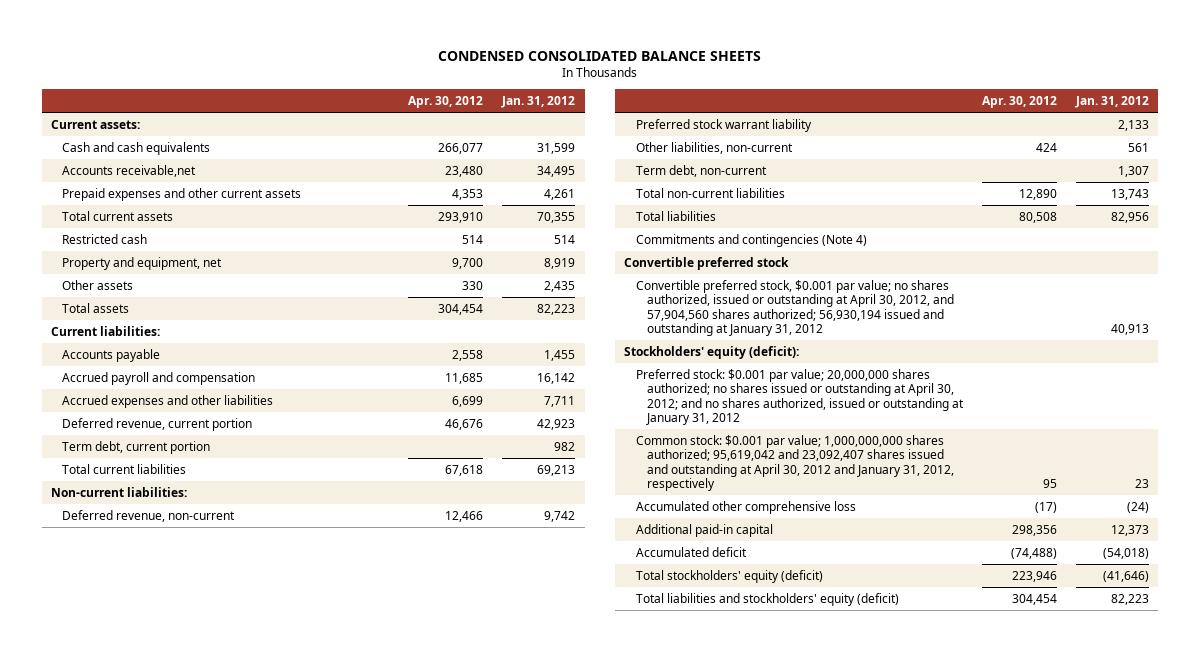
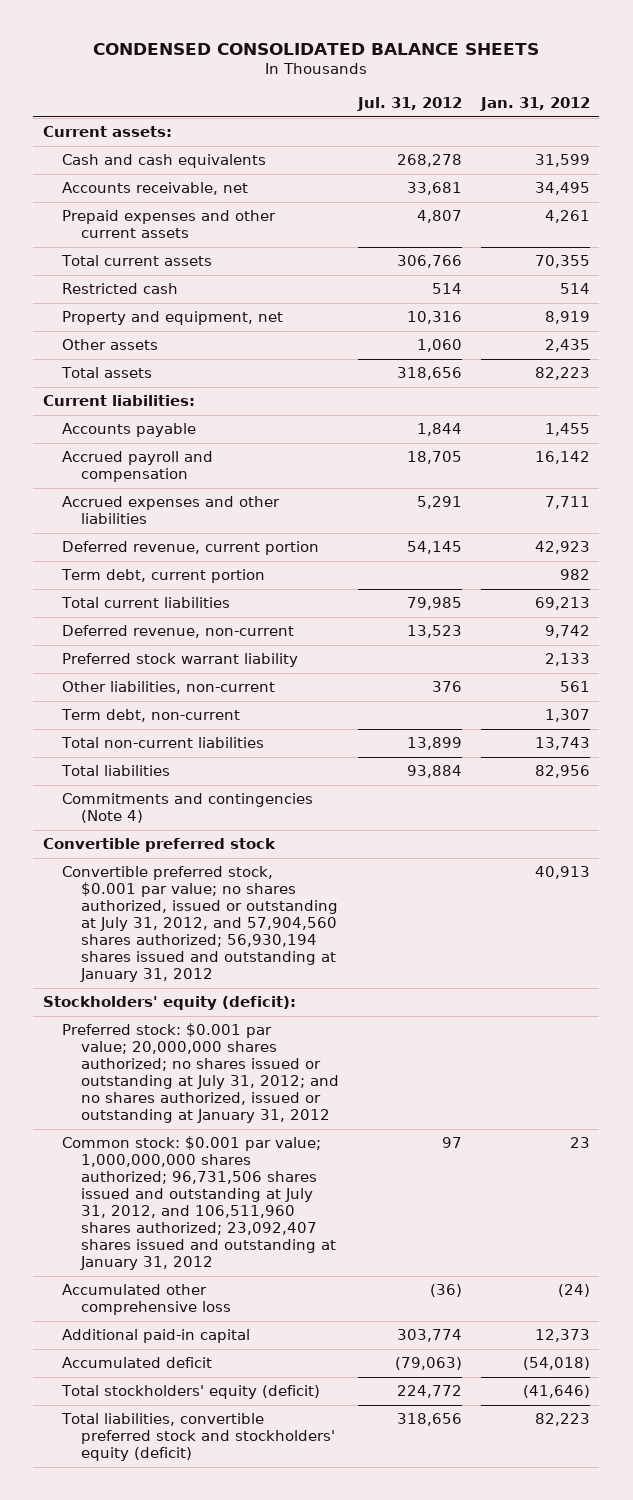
[408,96,484,109] Apr. 30, 2012 -> none
none -> [357,96,463,111] Jul. 31, 2012
[62,164,197,177] Accounts receivable,net -> [61,182,248,196] Accounts receivable, net
[50,486,187,497] Non-current liabilities: -> none
[635,279,955,337] Convertible preferred stock, $0.001 par value; no shares authorized, issued or outstanding at April 30, 2012, and 57,904,560 shares authorized; 56,930,194 issued and outstanding at January 31, 2012 -> [61,866,339,983] Convertible preferred stock, $0.001 par value; no shares authorized, issued or outstanding at July 31, 2012, and 57,904,560 shares authorized; 56,930,194 shares issued and outstanding at January 31, 2012
[635,368,965,426] Preferred stock: $0.001 par value; 20,000,000 shares authorized; no shares issued or outstanding at April 30, 2012; and no shares authorized, issued or outstanding at January 31, 2012 -> [61,1023,340,1124] Preferred stock: $0.001 par value; 20,000,000 shares authorized; no shares issued or outstanding at July 31, 2012; and no shares authorized, issued or outstanding at January 31, 2012
[635,434,955,492] Common stock: $0.001 par value; 1,000,000,000 shares authorized; 95,619,042 and 23,092,407 shares issued and outstanding at April 30, 2012 and January 31, 2012, respectively -> [61,1136,337,1271] Common stock: $0.001 par value; 1,000,000,000 shares authorized; 96,731,506 shares issued and outstanding at July 31, 2012, and 106,511,960 shares authorized; 23,092,407 shares issued and outstanding at January 31, 2012
[635,592,899,606] Total liabilities and stockholders' equity (deficit) -> [60,1413,336,1462] Total liabilities, convertible preferred stock and stockholders' equity (deficit)

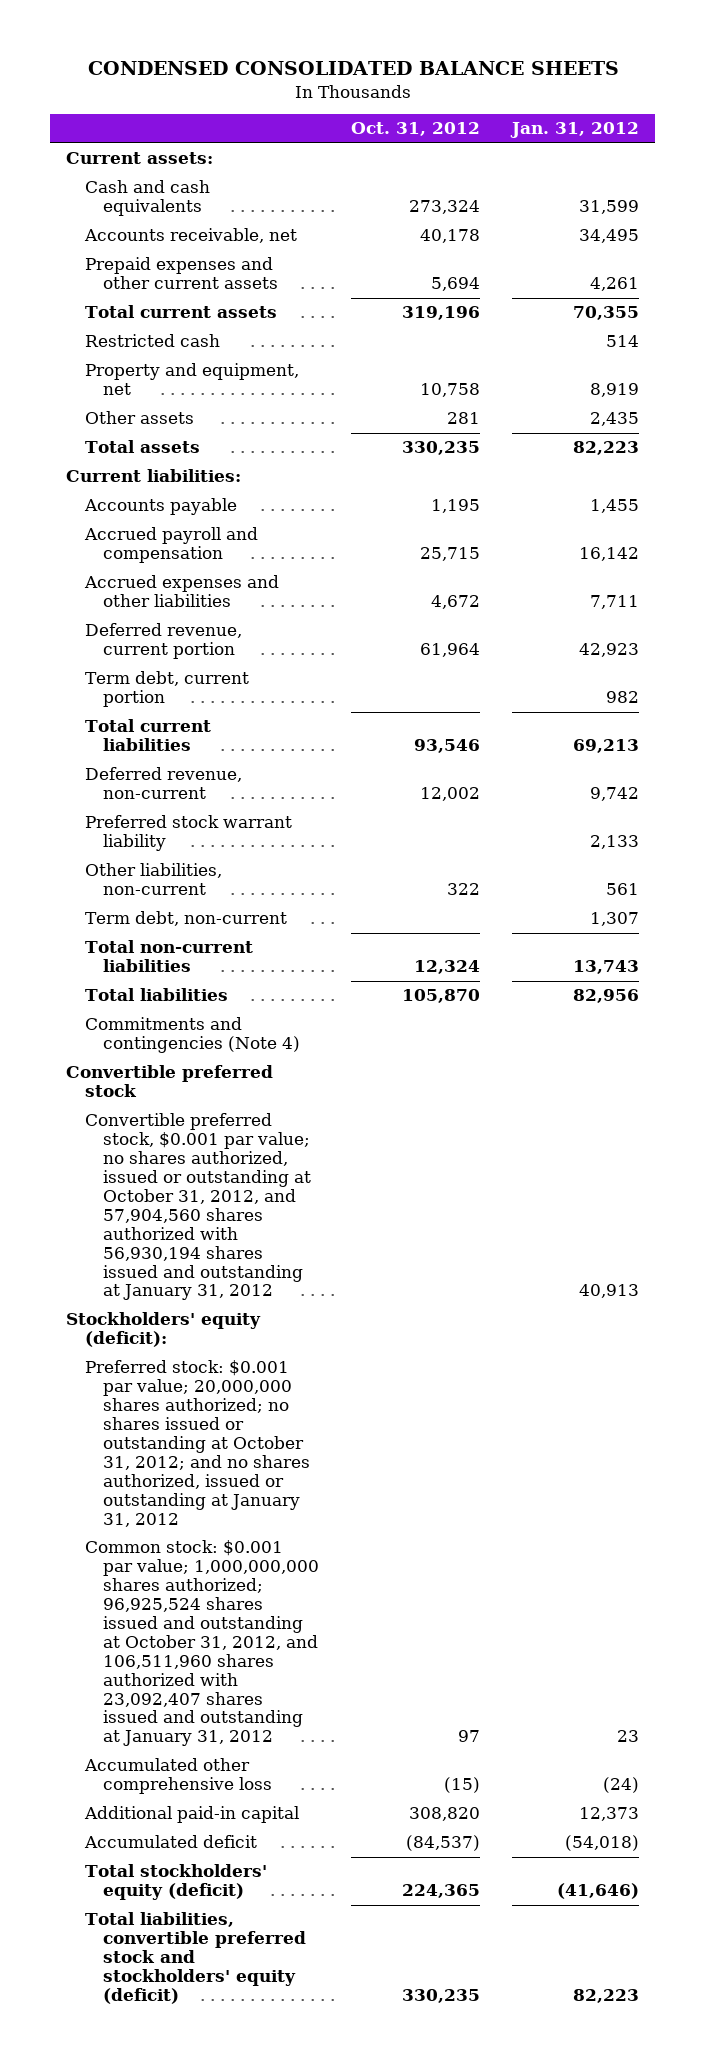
[357,96,463,111] Jul. 31, 2012 -> none
none -> [351,122,481,137] Oct. 31, 2012
[61,866,339,983] Convertible preferred stock, $0.001 par value; no shares authorized, issued or outstanding at July 31, 2012, and 57,904,560 shares authorized; 56,930,194 shares issued and outstanding at January 31, 2012 -> [84,1113,312,1301] Convertible preferred stock, $0.001 par value; no shares authorized, issued or outstanding at October 31, 2012, and 57,904,560 shares authorized with 56,930,194 shares issued and outstanding at January 31, 2012
[61,1023,340,1124] Preferred stock: $0.001 par value; 20,000,000 shares authorized; no shares issued or outstanding at July 31, 2012; and no shares authorized, issued or outstanding at January 31, 2012 -> [84,1360,311,1527] Preferred stock: $0.001 par value; 20,000,000 shares authorized; no shares issued or outstanding at October 31, 2012; and no shares authorized, issued or outstanding at January 31, 2012
[61,1136,337,1271] Common stock: $0.001 par value; 1,000,000,000 shares authorized; 96,731,506 shares issued and outstanding at July 31, 2012, and 106,511,960 shares authorized; 23,092,407 shares issued and outstanding at January 31, 2012 -> [84,1540,320,1747] Common stock: $0.001 par value; 1,000,000,000 shares authorized; 96,925,524 shares issued and outstanding at October 31, 2012, and 106,511,960 shares authorized with 23,092,407 shares issued and outstanding at January 31, 2012

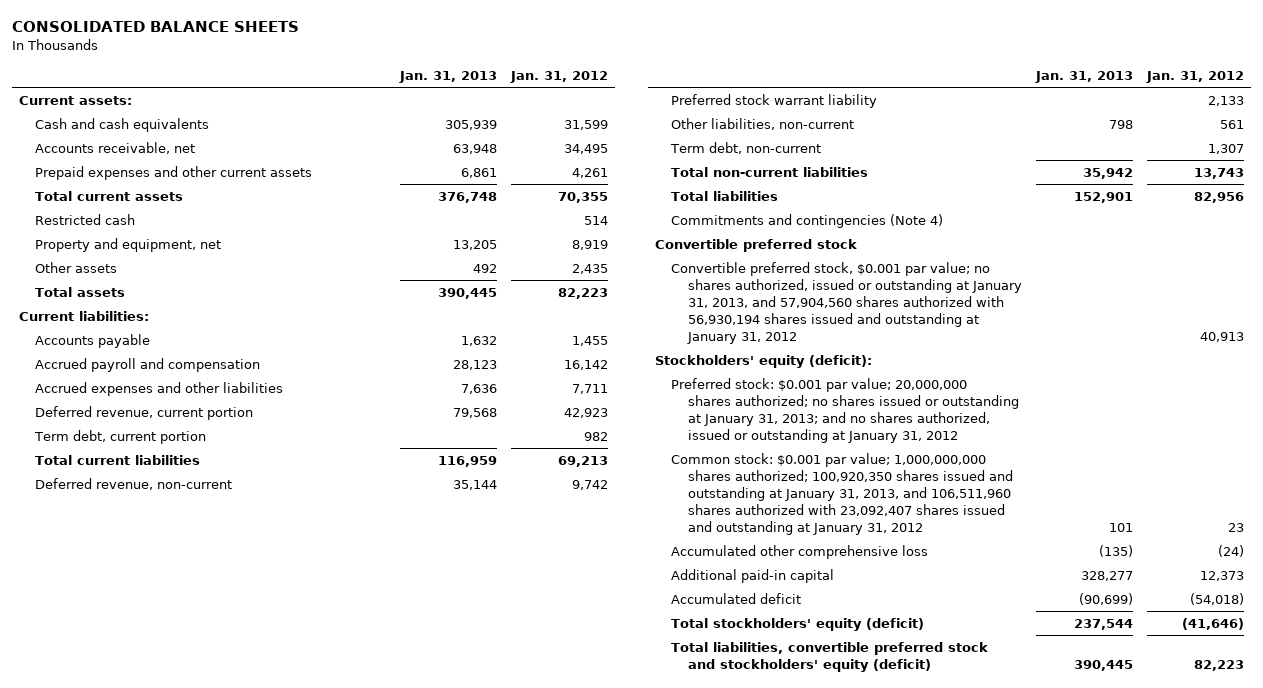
[87,61,619,76] CONDENSED CONSOLIDATED BALANCE SHEETS -> [11,21,299,33] CONSOLIDATED BALANCE SHEETS
[351,122,481,137] Oct. 31, 2012 -> none
none -> [398,70,497,83] Jan. 31, 2013
[84,1113,312,1301] Convertible preferred stock, $0.001 par value; no shares authorized, issued or outstanding at October 31, 2012, and 57,904,560 shares authorized with 56,930,194 shares issued and outstanding at January 31, 2012 -> [671,261,1022,344] Convertible preferred stock, $0.001 par value; no shares authorized, issued or outstanding at January 31, 2013, and 57,904,560 shares authorized with 56,930,194 shares issued and outstanding at January 31, 2012
[84,1360,311,1527] Preferred stock: $0.001 par value; 20,000,000 shares authorized; no shares issued or outstanding at October 31, 2012; and no shares authorized, issued or outstanding at January 31, 2012 -> [671,377,1019,443] Preferred stock: $0.001 par value; 20,000,000 shares authorized; no shares issued or outstanding at January 31, 2013; and no shares authorized, issued or outstanding at January 31, 2012
[84,1540,320,1747] Common stock: $0.001 par value; 1,000,000,000 shares authorized; 96,925,524 shares issued and outstanding at October 31, 2012, and 106,511,960 shares authorized with 23,092,407 shares issued and outstanding at January 31, 2012 -> [671,452,1013,535] Common stock: $0.001 par value; 1,000,000,000 shares authorized; 100,920,350 shares issued and outstanding at January 31, 2013, and 106,511,960 shares authorized with 23,092,407 shares issued and outstanding at January 31, 2012

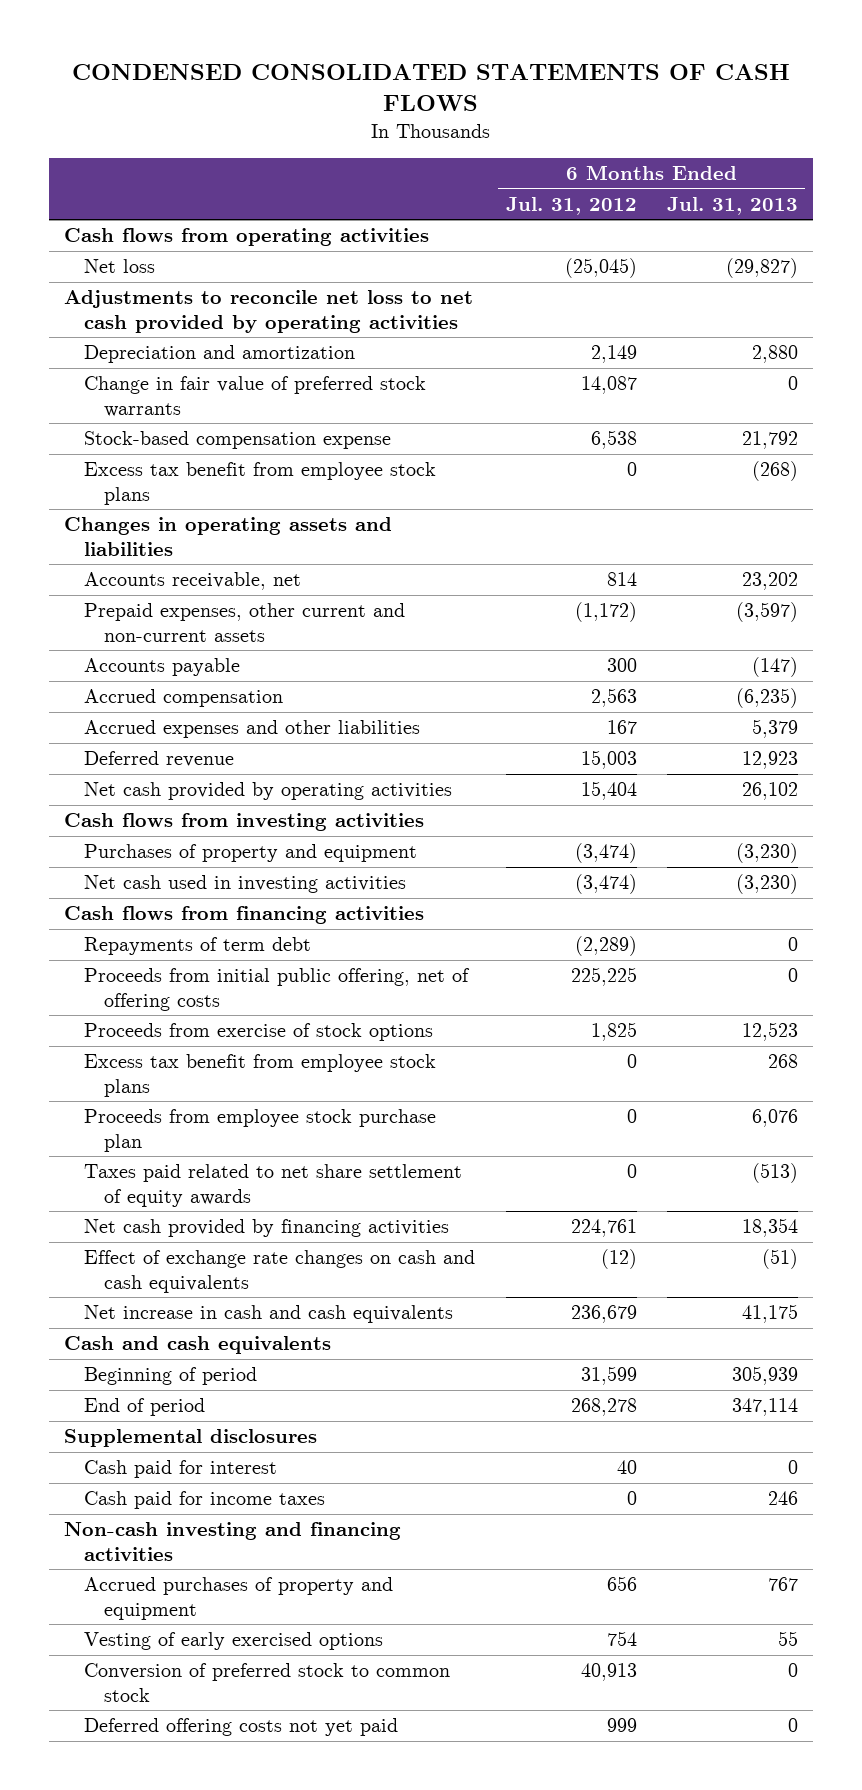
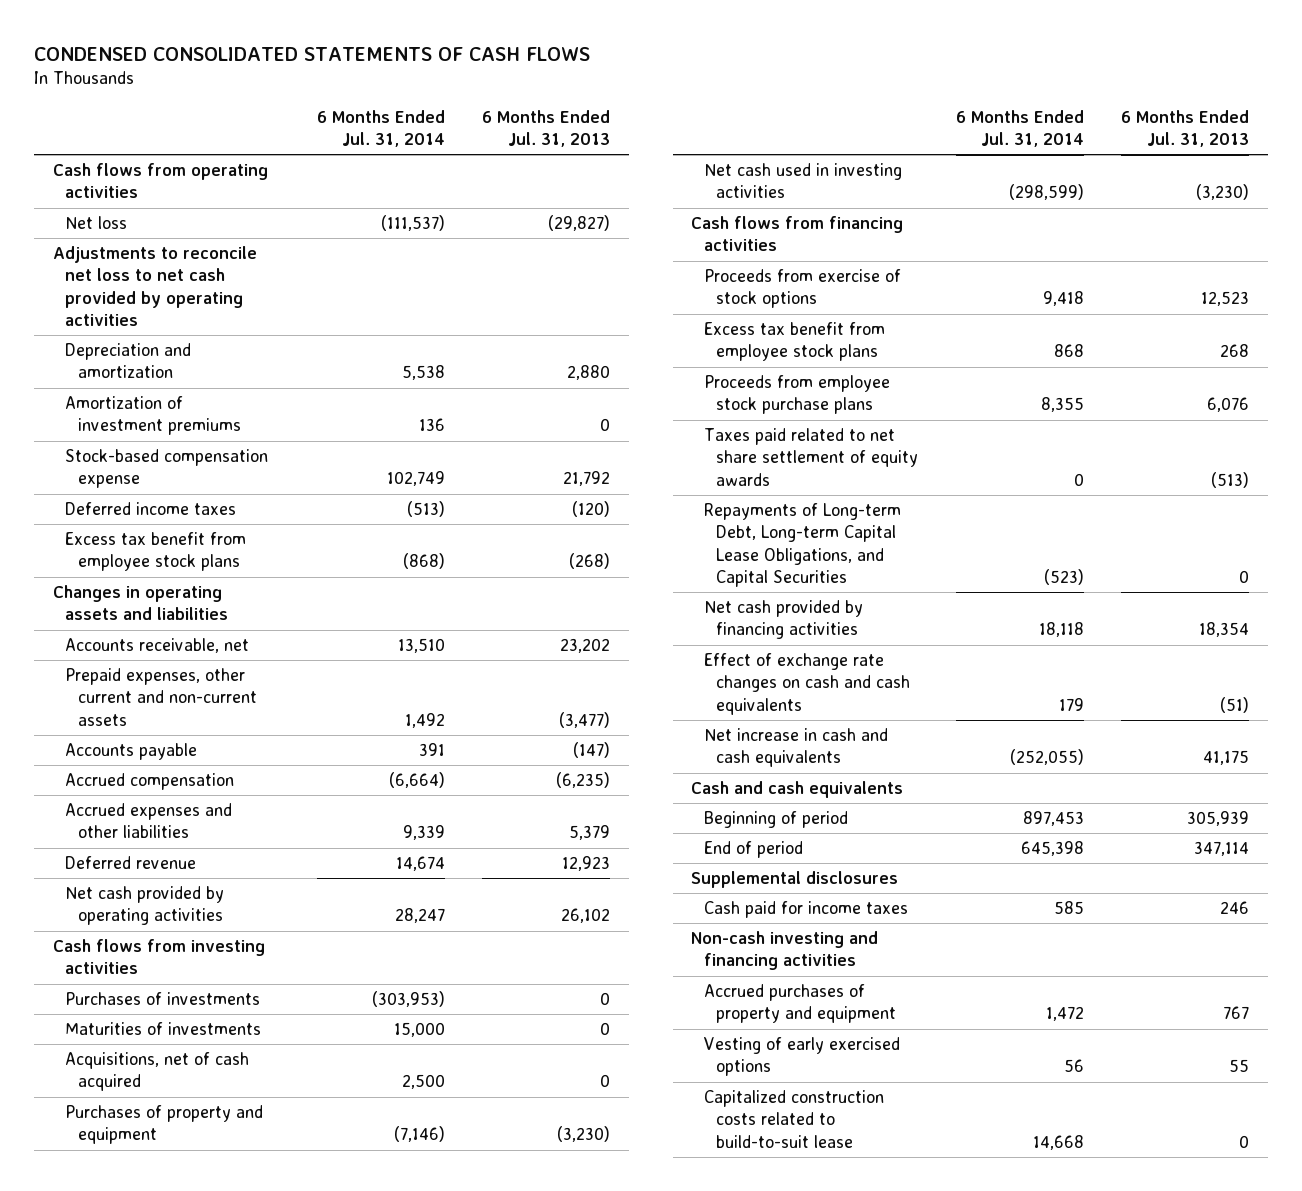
[505,196,637,215] Jul. 31, 2012 -> none
none -> [316,109,445,148] 6 Months Ended Jul. 31, 2014
[84,376,427,417] Change in fair value of preferred stock warrants -> none
none -> [65,396,241,436] Amortization of investment premiums
none -> [65,502,237,516] Deferred income taxes
[735,602,798,623] (3,597) -> [559,711,611,728] (3,477)
none -> [65,992,261,1006] Purchases of investments
none -> [65,1022,262,1036] Maturities of investments
none -> [65,1052,250,1092] Acquisitions, net of cash acquired
[84,937,312,956] Repayments of term debt -> none
[84,968,471,1011] Proceeds from initial public offering, net of offering costs -> none
[84,1109,437,1152] Proceeds from employee stock purchase plan -> [703,375,890,415] Proceeds from employee stock purchase plans
none -> [703,503,901,587] Repayments of Long-term Debt, Long-term Capital Lease Obligations, and Capital Securities
[84,1460,278,1479] Cash paid for interest -> none
[84,1663,451,1702] Conversion of preferred stock to common stock -> none
[84,1718,399,1737] Deferred offering costs not yet paid -> none
none -> [703,1090,884,1148] Capitalized construction costs related to build-to-suit lease

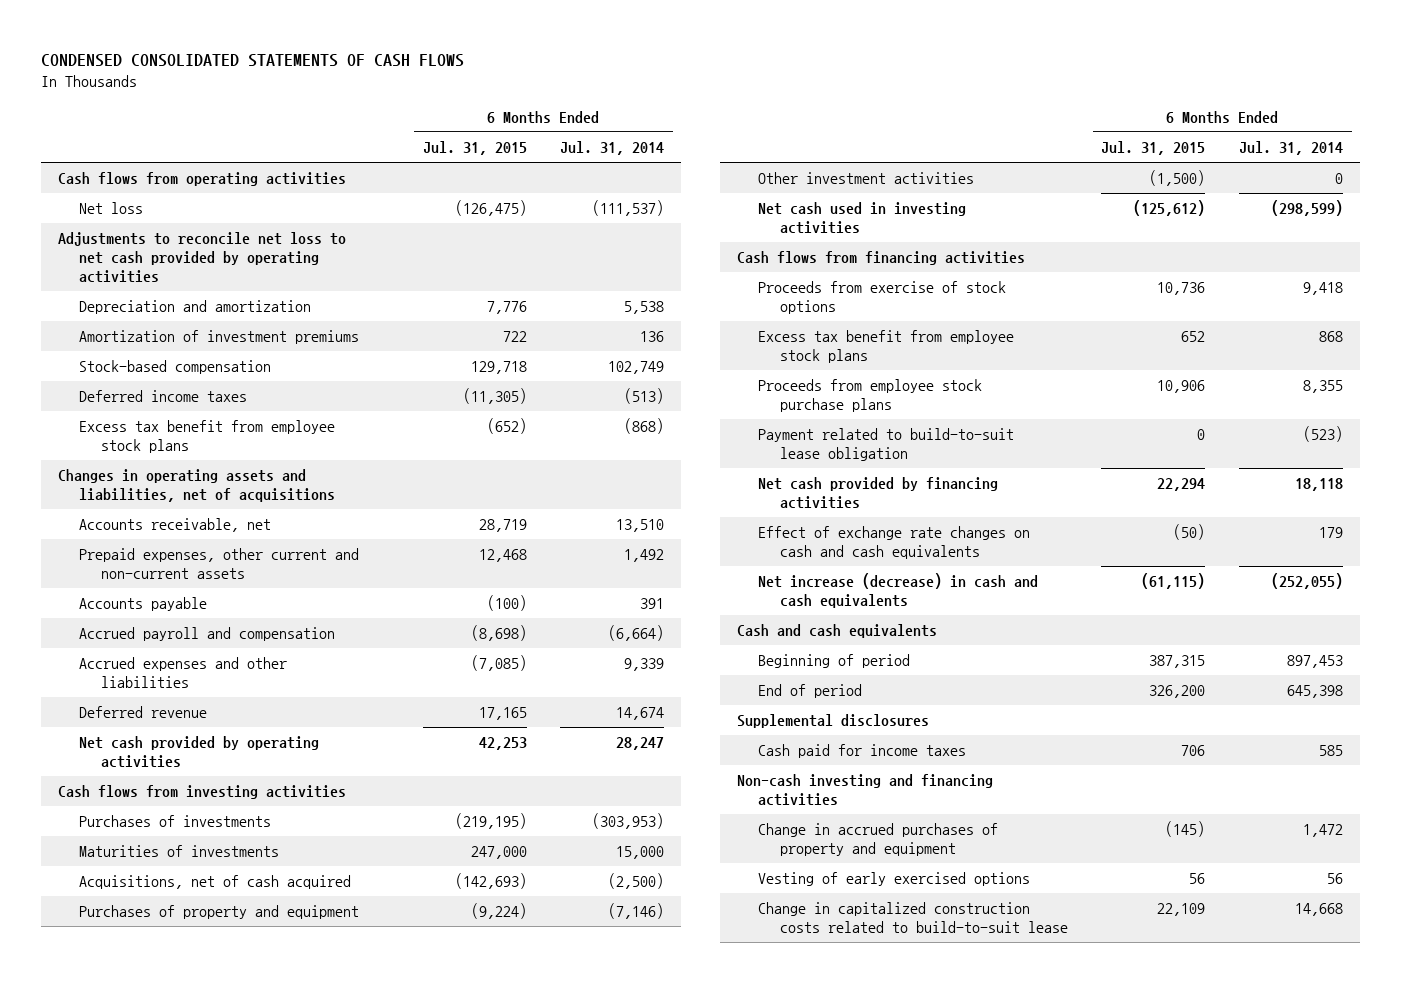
[482,109,611,148] 6 Months Ended Jul. 31, 2013 -> none
none -> [422,140,527,155] Jul. 31, 2015
[65,449,269,489] Stock-based compensation expense -> [79,360,272,375] Stock-based compensation
[52,585,229,621] Changes in operating assets and liabilities -> [57,469,336,503] Changes in operating assets and liabilities, net of acquisitions
[65,773,235,791] Accrued compensation -> [79,627,336,642] Accrued payroll and compensation
[401,1074,445,1090] 2,500 -> [608,873,665,890] (2,500)
none -> [758,172,975,185] Other investment activities
[703,428,919,486] Taxes paid related to net share settlement of equity awards -> none
[703,503,901,587] Repayments of Long-term Debt, Long-term Capital Lease Obligations, and Capital Securities -> [758,428,1015,462] Payment related to build-to-suit lease obligation
[703,728,888,768] Net increase in cash and cash equivalents -> [758,573,1039,609] Net increase (decrease) in cash and cash equivalents
[703,984,897,1024] Accrued purchases of property and equipment -> [758,823,999,857] Change in accrued purchases of property and equipment
[703,1090,884,1148] Capitalized construction costs related to build-to-suit lease -> [758,902,1068,934] Change in capitalized construction costs related to build-to-suit lease

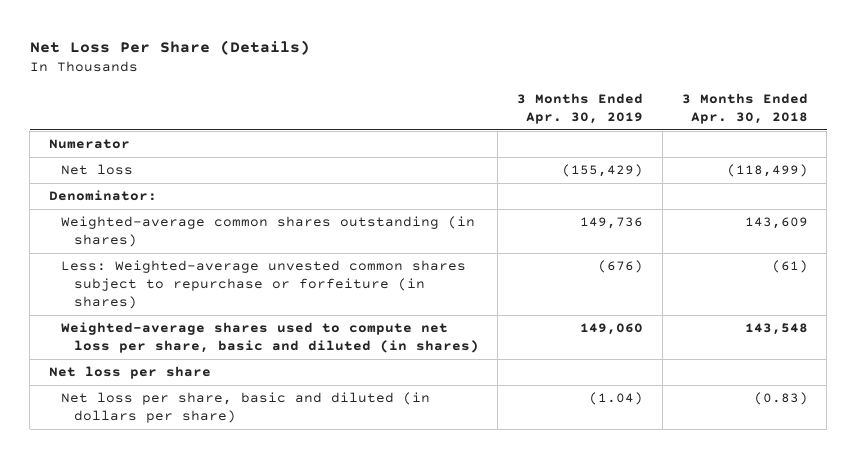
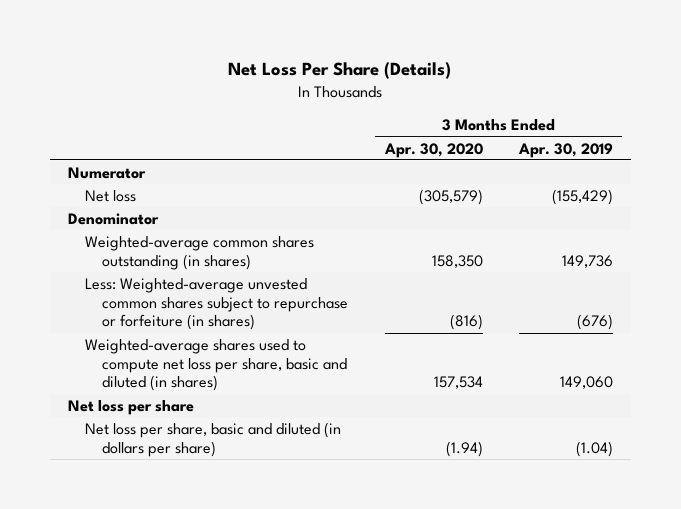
[681,93,808,124] 3 Months Ended Apr. 30, 2018 -> none
none -> [383,142,483,158] Apr. 30, 2020
[48,190,157,202] Denominator: -> [68,213,160,226] Denominator

